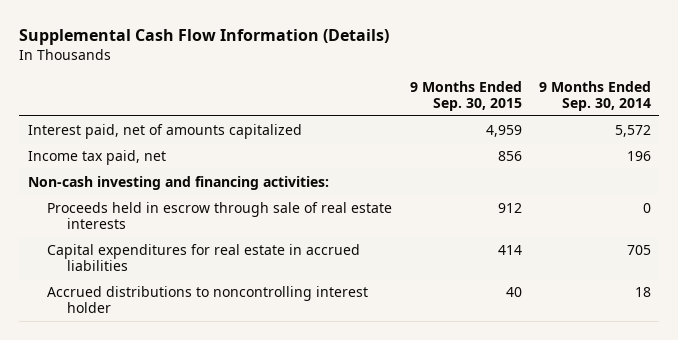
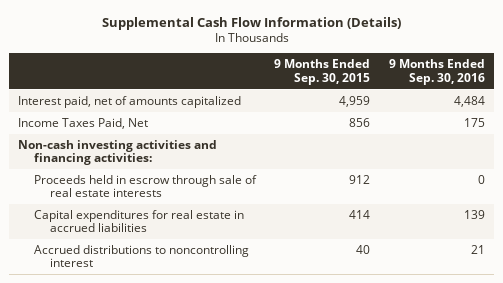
[538,80,651,112] 9 Months Ended Sep. 30, 2014 -> none
none -> [388,59,485,85] 9 Months Ended Sep. 30, 2016
[27,149,166,165] Income tax paid, net -> [18,117,149,129] Income Taxes Paid, Net
[27,175,329,190] Non-cash investing and financing activities: -> [18,139,218,166] Non-cash investing activities and financing activities:
[47,285,369,314] Accrued distributions to noncontrolling interest holder -> [34,244,250,268] Accrued distributions to noncontrolling interest

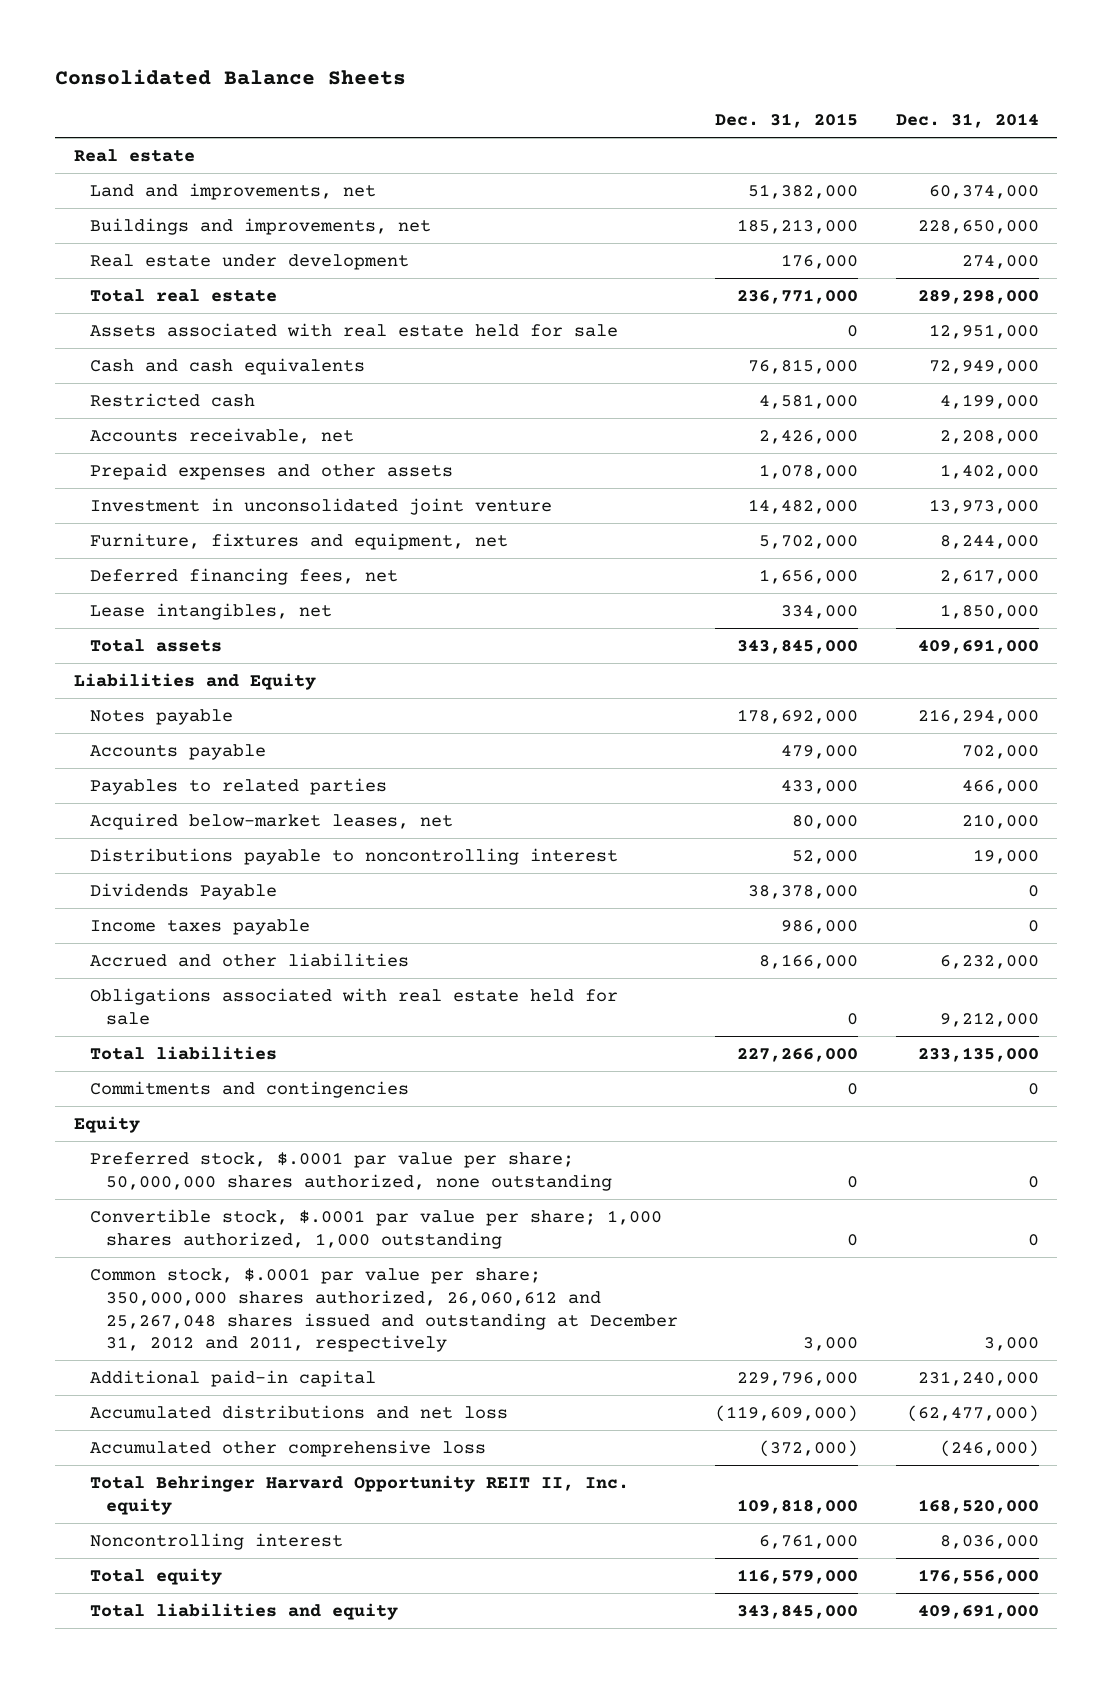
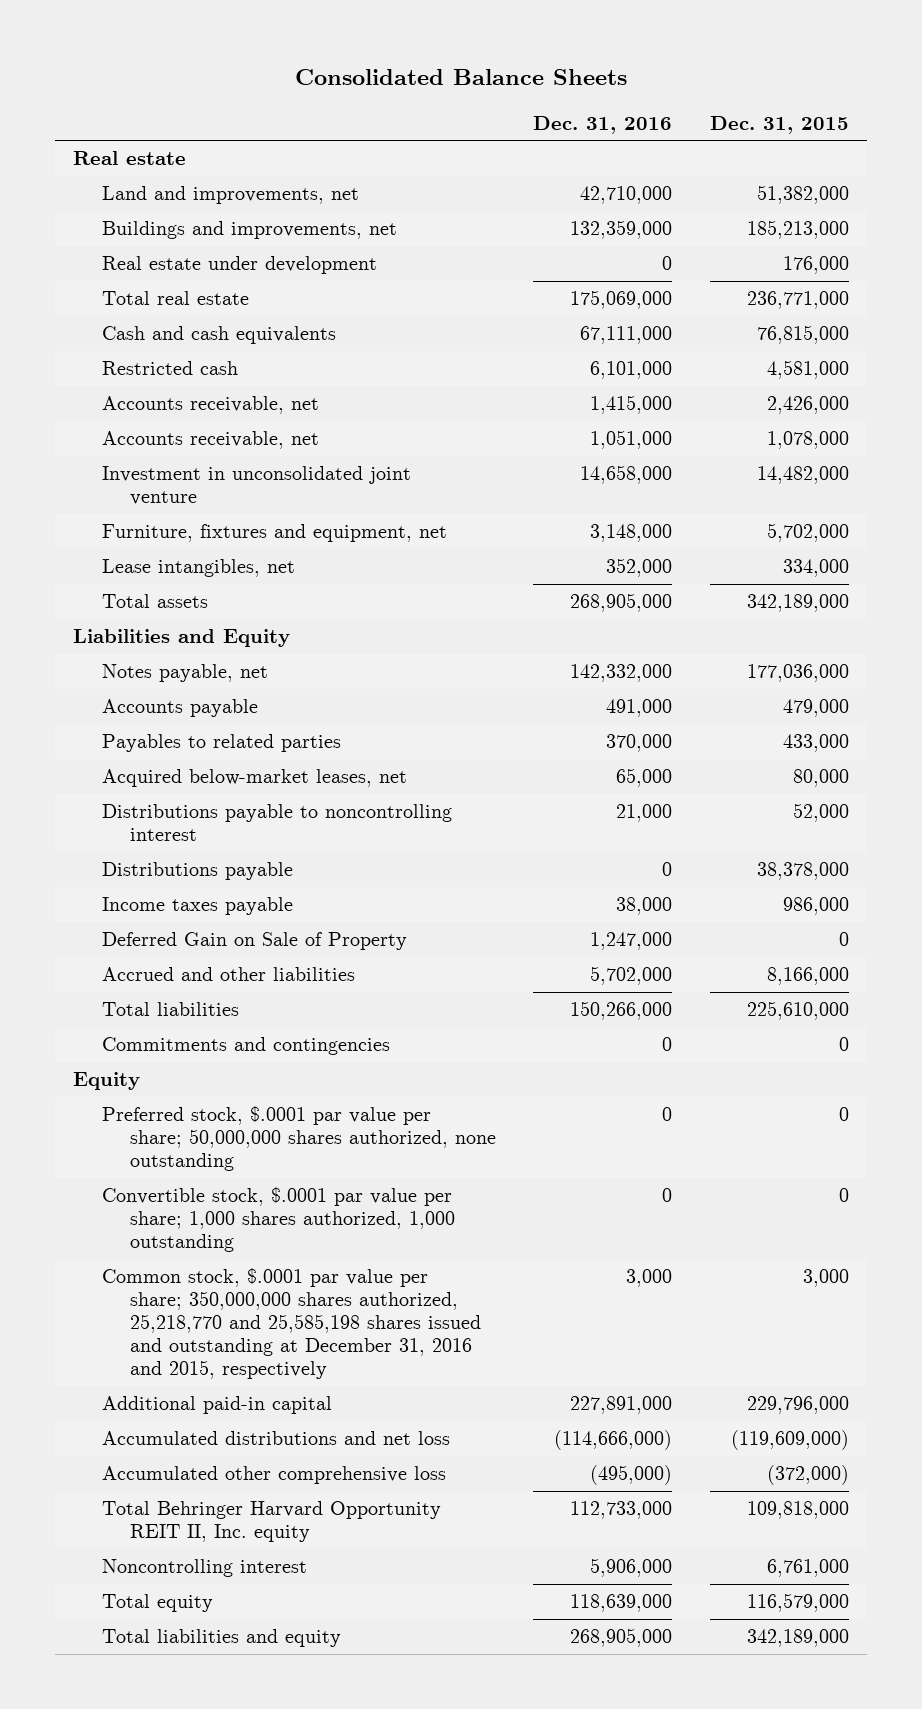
[895,113,1039,129] Dec. 31, 2014 -> none
none -> [533,115,673,134] Dec. 31, 2016
[89,322,618,337] Assets associated with real estate held for sale -> none
[89,462,453,480] Prepaid expenses and other assets -> [101,431,319,450] Accounts receivable, net
[89,567,398,585] Deferred financing fees, net -> none
[737,639,859,654] 343,845,000 -> [746,594,849,613] 342,189,000
[89,708,233,725] Notes payable -> [101,664,268,683] Notes payable, net
[737,708,859,724] 178,692,000 -> [746,664,849,683] 177,036,000
[89,882,277,900] Dividends Payable -> [101,862,293,881] Distributions payable
none -> [101,932,407,951] Deferred Gain on Sale of Property
[89,987,618,1025] Obligations associated with real estate held for sale -> none
[737,1047,859,1062] 227,266,000 -> [746,1001,849,1021] 225,610,000
[89,1267,679,1353] Common stock, $.0001 par value per share; 350,000,000 shares authorized, 26,060,612 and 25,267,048 shares issued and outstanding at December 31, 2012 and 2011, respectively -> [101,1268,482,1380] Common stock, $.0001 par value per share; 350,000,000 shares authorized, 25,218,770 and 25,585,198 shares issued and outstanding at December 31, 2016 and 2015, respectively
[737,1604,859,1619] 343,845,000 -> [746,1629,849,1648] 342,189,000

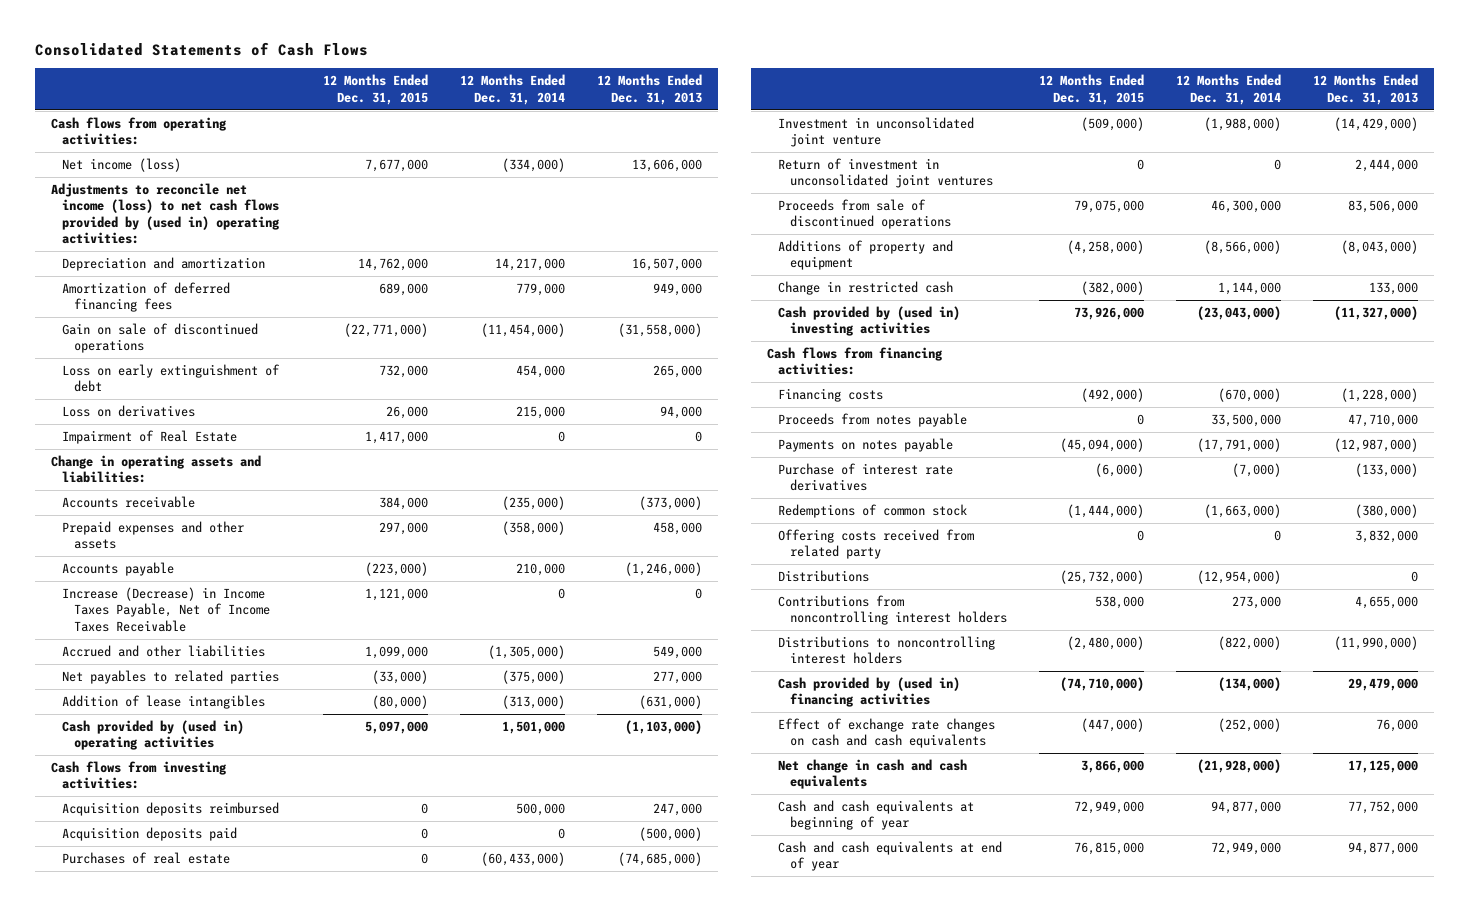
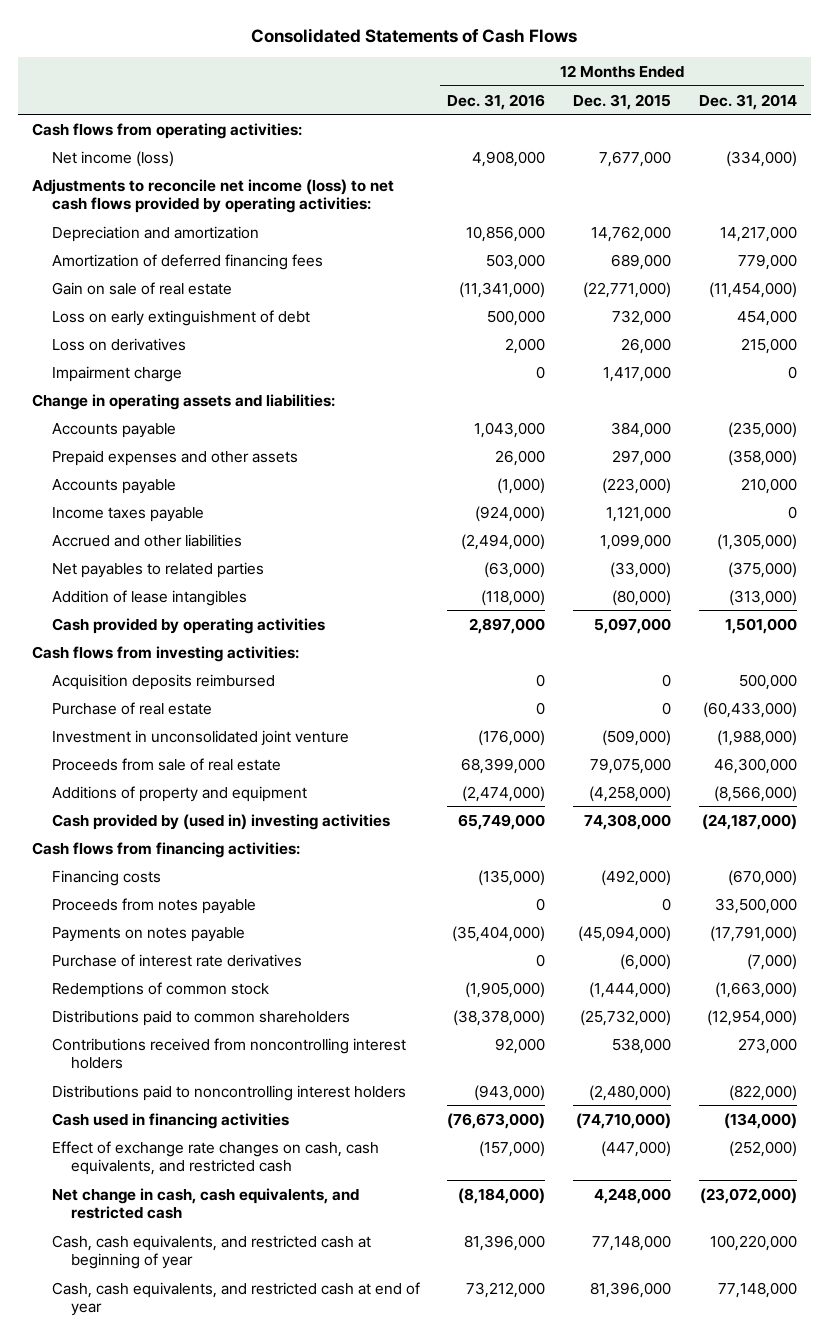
[597,74,703,105] 12 Months Ended Dec. 31, 2013 -> none
none -> [447,93,546,110] Dec. 31, 2016
[50,182,281,245] Adjustments to reconcile net income (loss) to net cash flows provided by (used in) operating activities: -> [31,178,394,213] Adjustments to reconcile net income (loss) to net cash flows provided by operating activities:
[62,322,259,354] Gain on sale of discontinued operations -> [51,281,232,295] Gain on sale of real estate
[62,429,238,444] Impairment of Real Estate -> [51,365,182,382] Impairment charge
[62,495,196,508] Accounts receivable -> [51,422,176,438] Accounts payable
[62,586,270,632] Increase (Decrease) in Income Taxes Payable, Net of Income Taxes Receivable -> [51,506,204,522] Income taxes payable
[62,719,245,751] Cash provided by (used in) operating activities -> [51,617,325,634] Cash provided by operating activities
[62,826,238,841] Acquisition deposits paid -> none
[62,851,231,864] Purchases of real estate -> [51,701,212,715] Purchase of real estate
[778,157,993,189] Return of investment in unconsolidated joint ventures -> none
[778,198,951,230] Proceeds from sale of discontinued operations -> [51,757,281,771] Proceeds from sale of real estate
[778,280,954,295] Change in restricted cash -> none
[1073,306,1144,320] 73,926,000 -> [584,813,672,830] 74,308,000
[1196,305,1281,320] (23,043,000) -> [701,813,797,830] (24,187,000)
[778,528,975,560] Offering costs received from related party -> none
[778,569,870,582] Distributions -> [51,1009,350,1026] Distributions paid to common shareholders
[778,594,1007,626] Contributions from noncontrolling interest holders -> [51,1037,406,1069] Contributions received from noncontrolling interest holders
[778,635,996,665] Distributions to noncontrolling interest holders -> [51,1084,406,1101] Distributions paid to noncontrolling interest holders
[778,676,961,708] Cash provided by (used in) financing activities -> [51,1112,289,1129] Cash used in financing activities
[778,717,996,749] Effect of exchange rate changes on cash and cash equivalents -> [51,1140,379,1175] Effect of exchange rate changes on cash, cash equivalents, and restricted cash
[778,758,968,790] Net change in cash and cash equivalents -> [51,1187,359,1219] Net change in cash, cash equivalents, and restricted cash
[1080,759,1144,773] 3,866,000 -> [594,1187,672,1204] 4,248,000
[1196,758,1281,773] (21,928,000) -> [699,1187,797,1204] (23,072,000)
[778,799,975,831] Cash and cash equivalents at beginning of year -> [51,1234,371,1269] Cash, cash equivalents, and restricted cash at beginning of year
[1073,800,1144,814] 72,949,000 -> [592,1234,672,1251] 77,148,000
[1210,800,1281,814] 94,877,000 -> [709,1234,797,1251] 100,220,000
[778,840,1003,872] Cash and cash equivalents at end of year -> [51,1281,420,1316] Cash, cash equivalents, and restricted cash at end of year
[1073,841,1144,855] 76,815,000 -> [590,1281,672,1298] 81,396,000
[1210,841,1281,855] 72,949,000 -> [717,1281,797,1298] 77,148,000

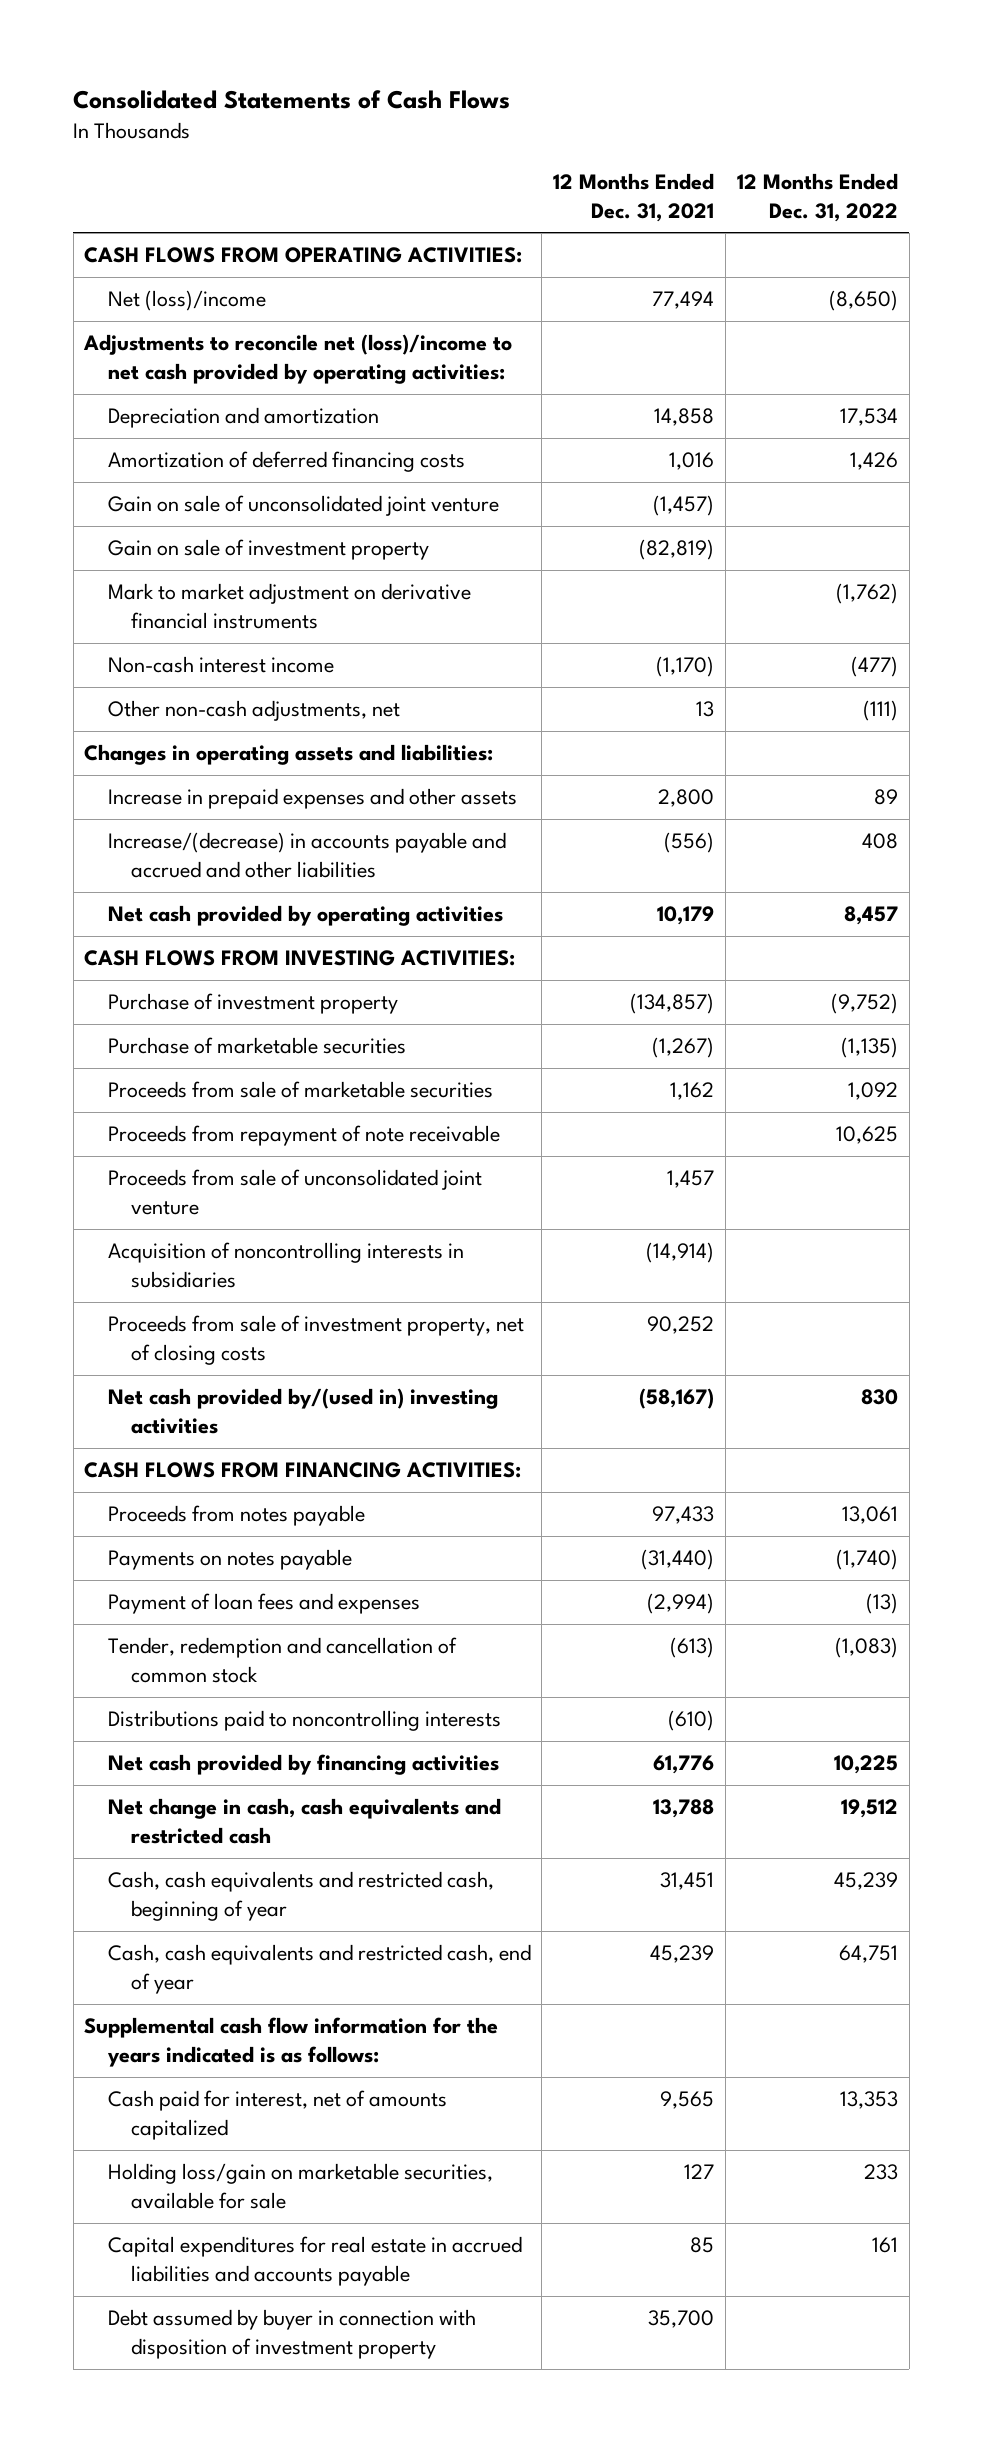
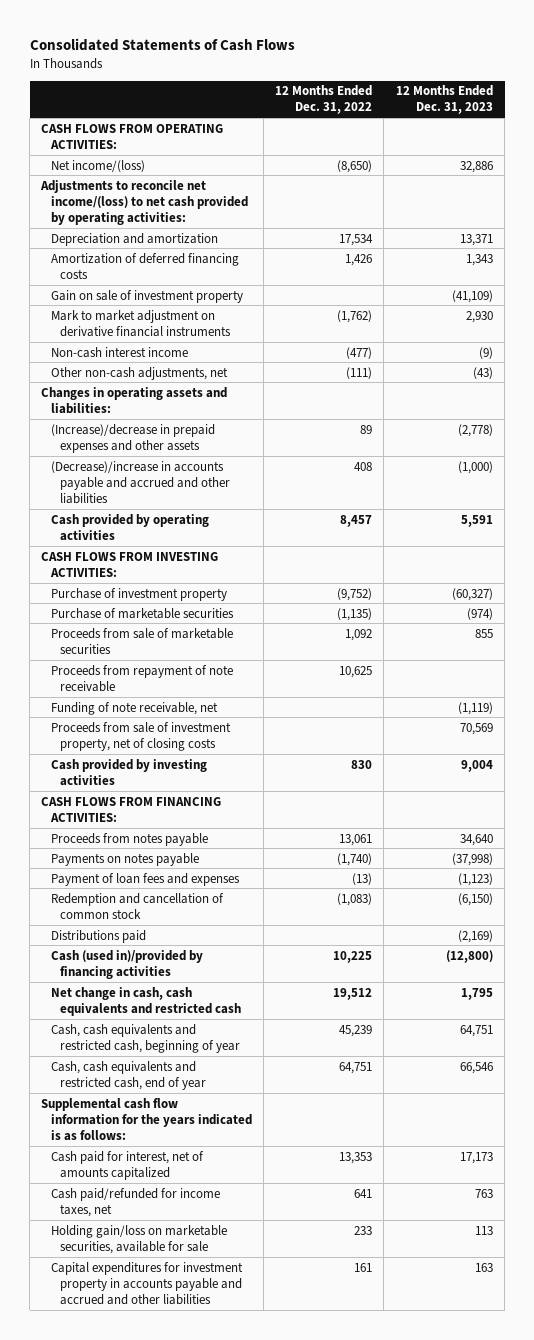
[553,173,715,222] 12 Months Ended Dec. 31, 2021 -> none
none -> [395,85,493,115] 12 Months Ended Dec. 31, 2023
[107,290,266,312] Net (loss)/income -> [50,159,145,172] Net income/(loss)
[83,334,513,384] Adjustments to reconcile net (loss)/income to net cash provided by operating activities: -> [40,179,248,225] Adjustments to reconcile net income/(loss) to net cash provided by operating activities:
[107,495,499,517] Gain on sale of unconsolidated joint venture -> none
[107,788,517,810] Increase in prepaid expenses and other assets -> [50,423,215,453] (Increase)/decrease in prepaid expenses and other assets
[107,832,506,878] Increase/(decrease) in accounts payable and accrued and other liabilities -> [50,460,230,504] (Decrease)/increase in accounts payable and accrued and other liabilities
[107,905,503,927] Net cash provided by operating activities -> [50,513,209,541] Cash provided by operating activities
[107,1169,482,1215] Proceeds from sale of unconsolidated joint venture -> none
[107,1242,464,1288] Acquisition of noncontrolling interests in subsidiaries -> none
none -> [50,701,218,715] Funding of note receivable, net
[107,1388,498,1434] Net cash provided by/(used in) investing activities -> [50,758,207,786] Cash provided by investing activities
[107,1710,501,1732] Distributions paid to noncontrolling interests -> none
[107,1637,457,1683] Tender, redemption and cancellation of common stock -> [50,892,224,919] Redemption and cancellation of common stock
none -> [50,929,146,943] Distributions paid
[107,1754,499,1776] Net cash provided by financing activities -> [50,949,203,979] Cash (used in)/provided by financing activities
[107,2309,476,2359] Debt assumed by buyer in connection with disposition of investment property -> none
none -> [50,1187,220,1217] Cash paid/refunded for income taxes, net
[107,2163,493,2209] Holding loss/gain on marketable securities, available for sale -> [50,1224,227,1254] Holding gain/loss on marketable securities, available for sale
[107,2236,522,2286] Capital expenditures for real estate in accrued liabilities and accounts payable -> [50,1261,243,1305] Capital expenditures for investment property in accounts payable and accrued and other liabilities

